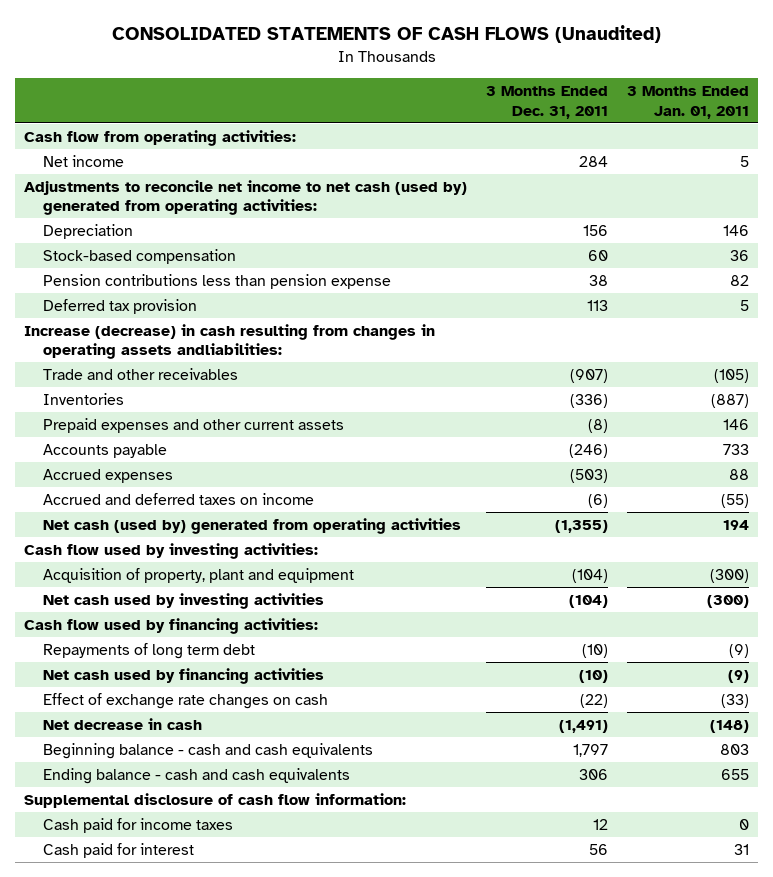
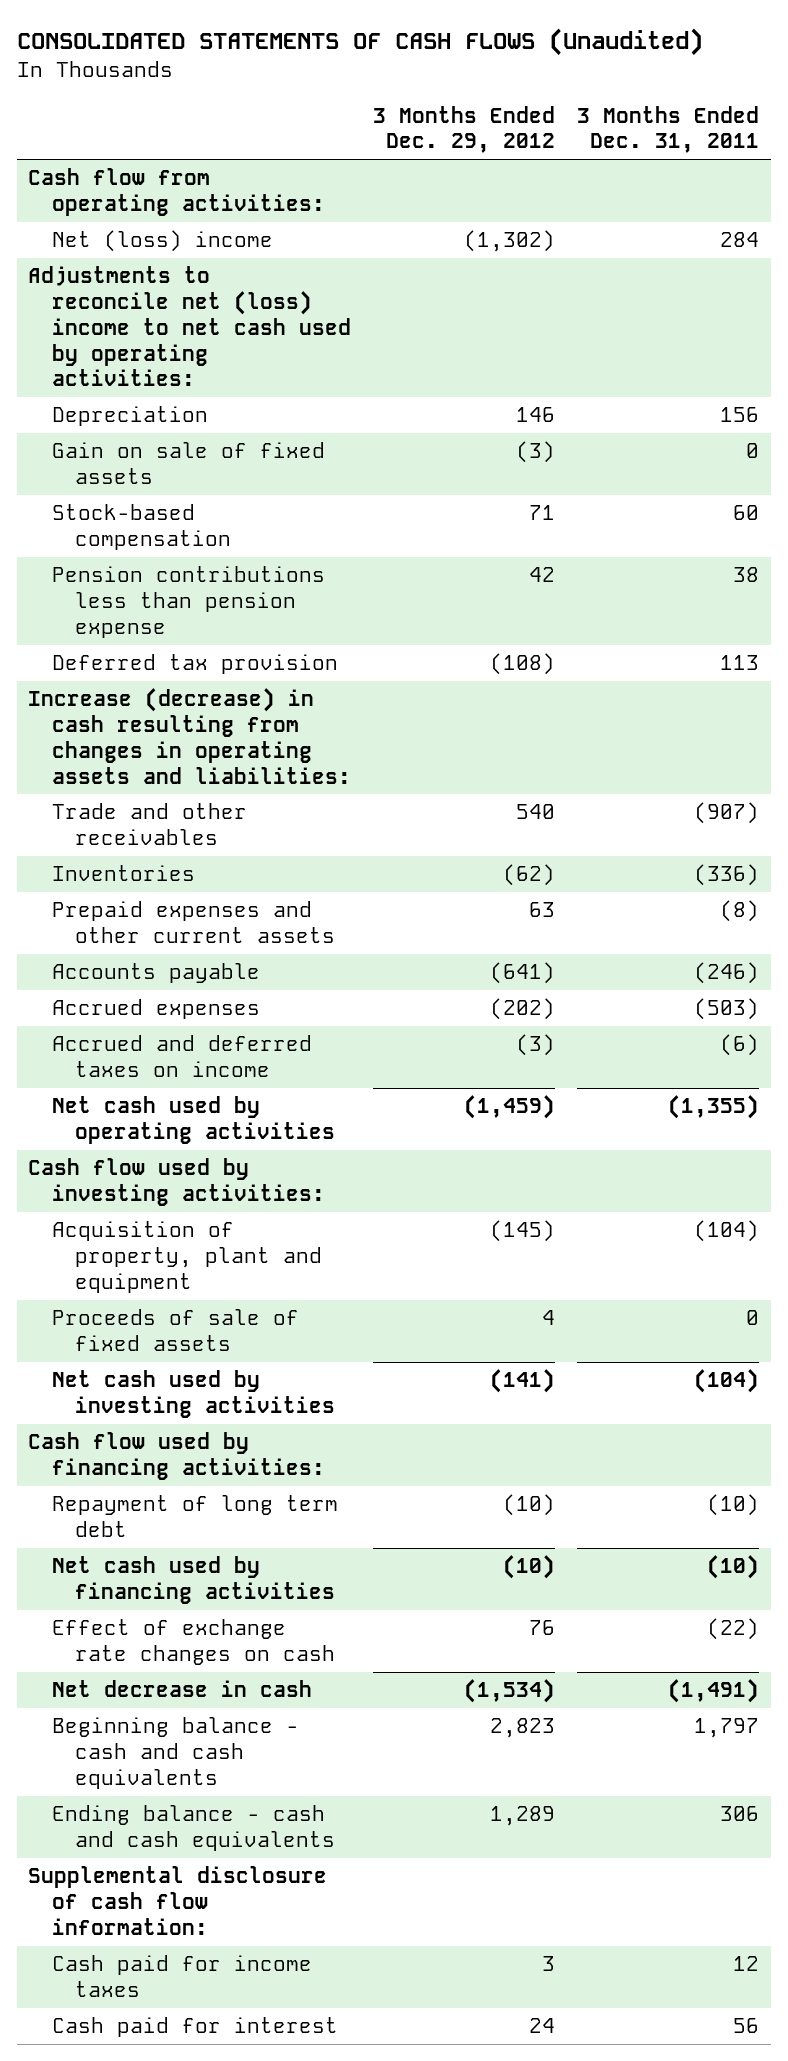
[627,86,750,119] 3 Months Ended Jan. 01, 2011 -> none
none -> [372,105,555,154] 3 Months Ended Dec. 29, 2012
[42,154,124,167] Net income -> [51,230,273,253] Net (loss) income
[24,179,468,216] Adjustments to reconcile net income to net cash (used by) generated from operating activities: -> [28,266,351,387] Adjustments to reconcile net (loss) income to net cash used by operating activities:
none -> [51,442,325,485] Gain on sale of fixed assets
[24,323,436,360] Increase (decrease) in cash resulting from changes in operating assets andliabilities: -> [28,688,351,784] Increase (decrease) in cash resulting from changes in operating assets and liabilities:
[42,517,461,534] Net cash (used by) generated from operating activities -> [51,1096,335,1145] Net cash used by operating activities
none -> [51,1309,299,1352] Proceeds of sale of fixed assets
[42,642,255,659] Repayments of long term debt -> [51,1495,338,1538] Repayment of long term debt

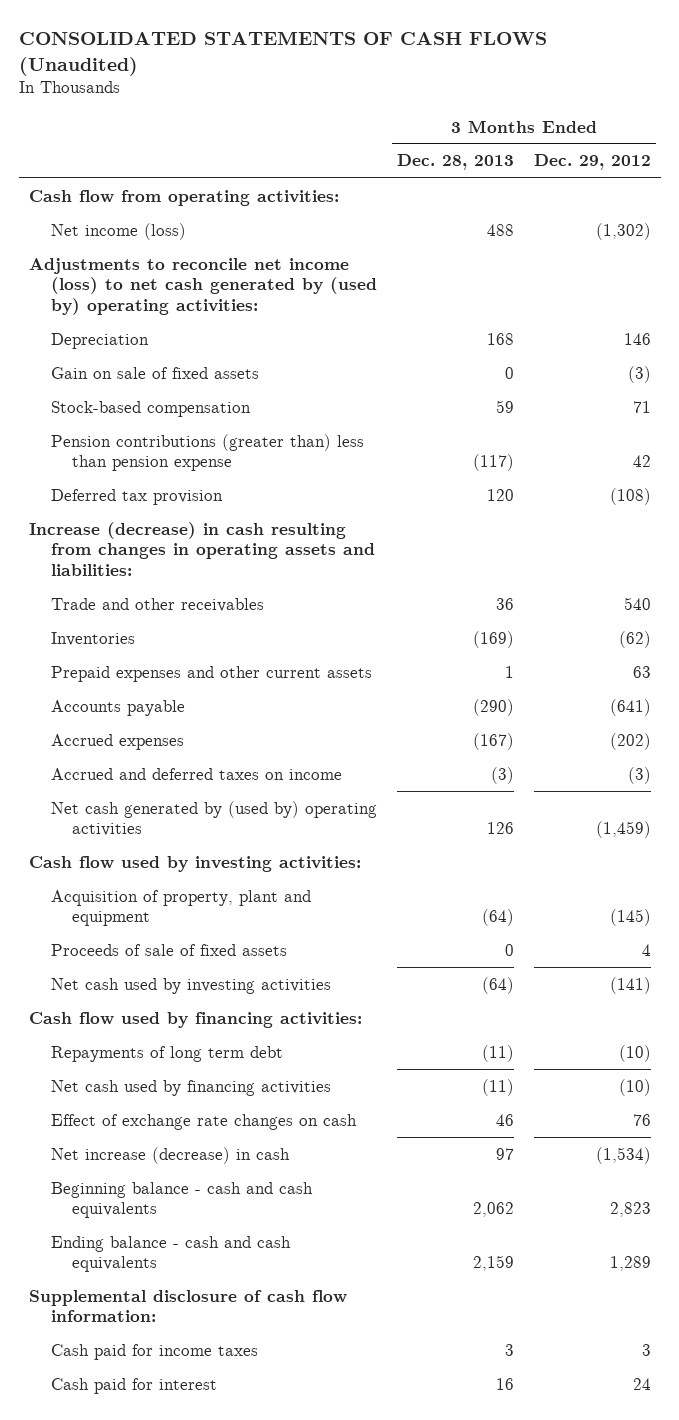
[577,105,760,154] 3 Months Ended Dec. 31, 2011 -> none
none -> [396,154,514,171] Dec. 28, 2013
[51,230,273,253] Net (loss) income -> [50,222,186,240] Net income (loss)
[28,266,351,387] Adjustments to reconcile net (loss) income to net cash used by operating activities: -> [28,257,377,315] Adjustments to reconcile net income (loss) to net cash generated by (used by) operating activities:
[51,566,325,638] Pension contributions less than pension expense -> [50,433,364,472] Pension contributions (greater than) less than pension expense
[51,1096,335,1145] Net cash used by operating activities -> [50,800,377,837] Net cash generated by (used by) operating activities
[51,1495,338,1538] Repayment of long term debt -> [50,1045,283,1062] Repayments of long term debt
[51,1680,312,1698] Net decrease in cash -> [50,1146,290,1164] Net increase (decrease) in cash

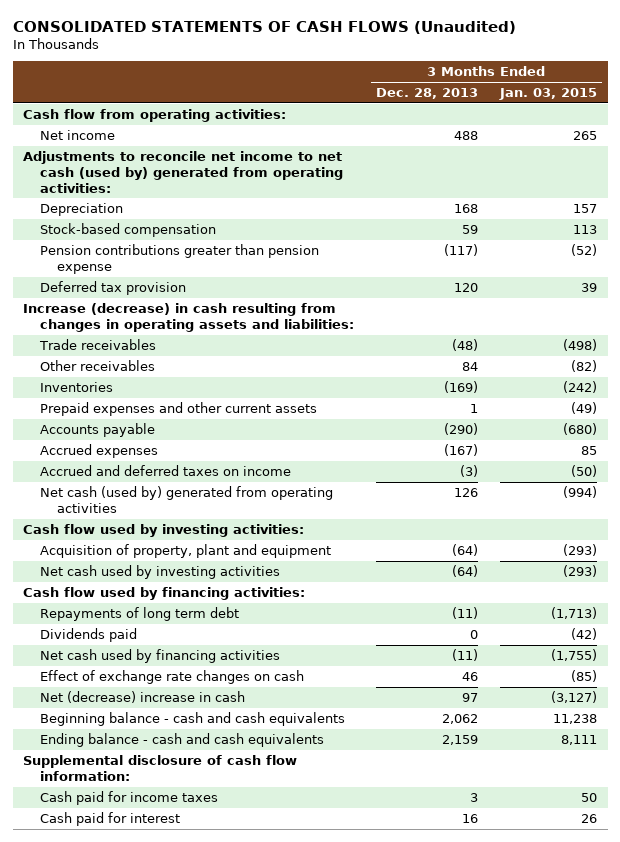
[533,154,651,171] Dec. 29, 2012 -> none
none -> [498,88,597,101] Jan. 03, 2015
[50,222,186,240] Net income (loss) -> [40,129,116,140] Net income
[28,257,377,315] Adjustments to reconcile net income (loss) to net cash generated by (used by) operating activities: -> [23,150,344,193] Adjustments to reconcile net income to net cash (used by) generated from operating activities:
[50,366,259,379] Gain on sale of fixed assets -> none
[50,433,364,472] Pension contributions (greater than) less than pension expense -> [40,243,320,274] Pension contributions greater than pension expense
[50,597,264,612] Trade and other receivables -> [39,338,157,350] Trade receivables
[495,597,514,610] 36 -> [452,338,479,351] (48)
none -> [40,359,156,371] Other receivables
[50,800,377,837] Net cash generated by (used by) operating activities -> [40,485,334,513] Net cash (used by) generated from operating activities
[50,943,287,956] Proceeds of sale of fixed assets -> none
none -> [40,627,138,642] Dividends paid
[50,1146,290,1164] Net increase (decrease) in cash -> [40,690,246,703] Net (decrease) increase in cash

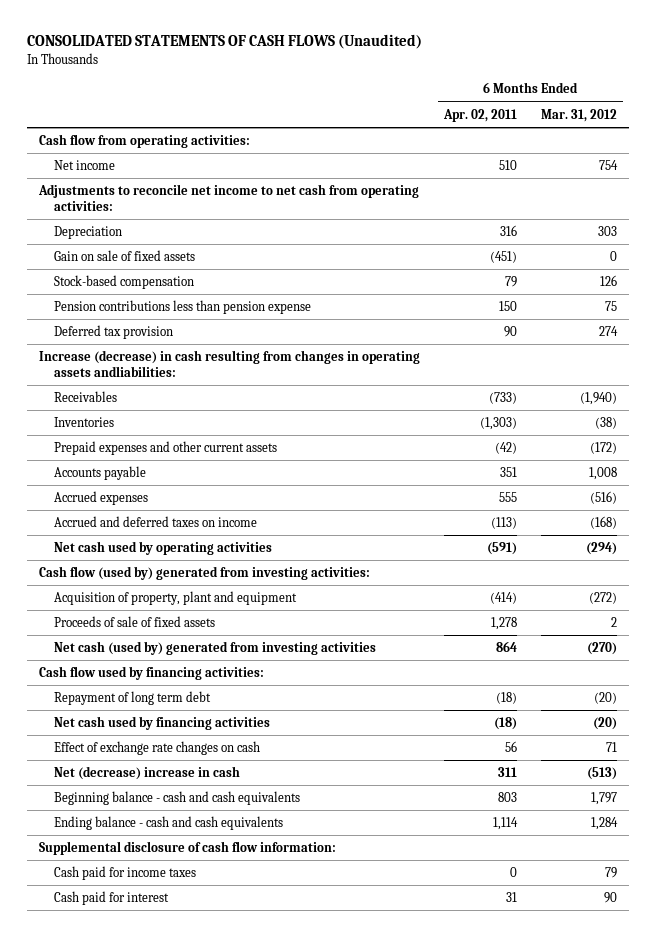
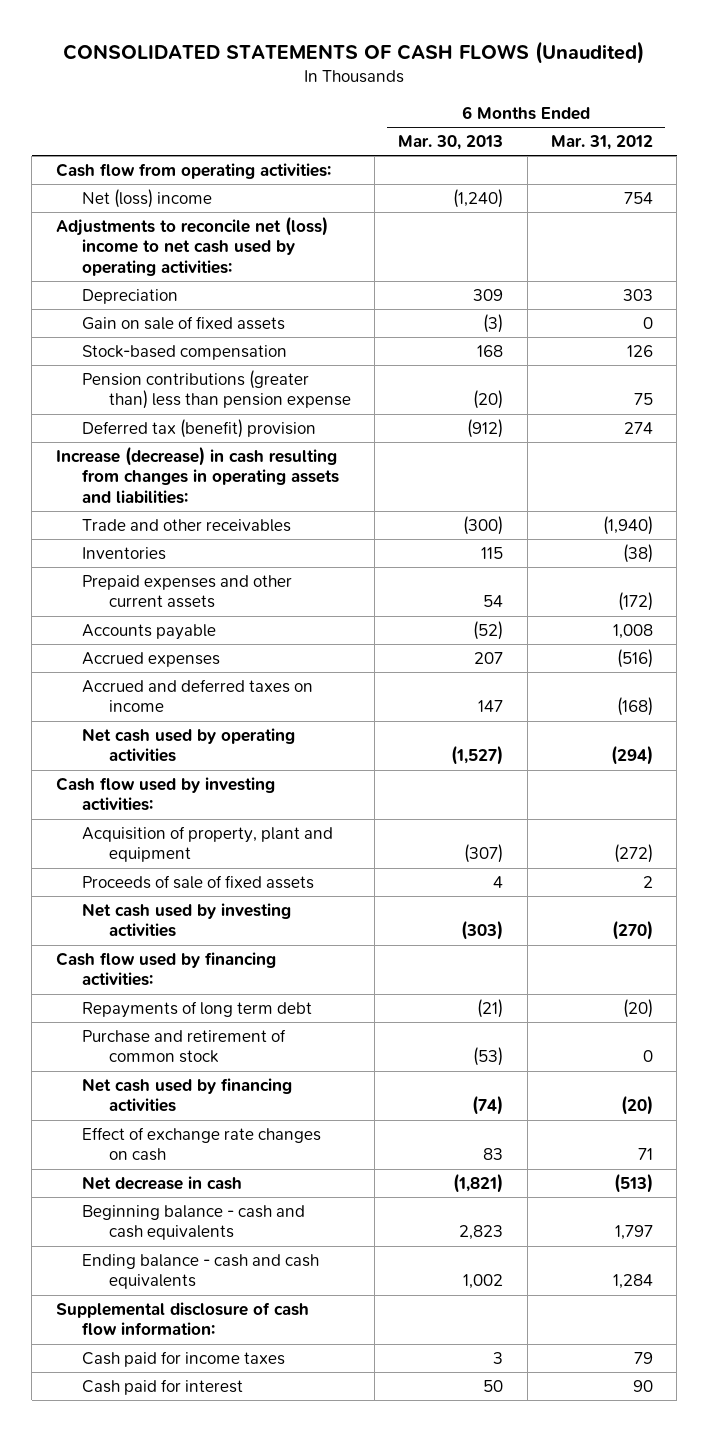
[442,108,517,122] Apr. 02, 2011 -> none
none -> [398,134,504,150] Mar. 30, 2013
[53,160,115,171] Net income -> [82,188,213,208] Net (loss) income
[37,184,419,211] Adjustments to reconcile net income to net cash from operating activities: -> [55,215,328,277] Adjustments to reconcile net (loss) income to net cash used by operating activities:
[53,300,311,315] Pension contributions less than pension expense -> [82,369,352,410] Pension contributions (greater than) less than pension expense
[53,325,173,340] Deferred tax provision -> [82,418,317,438] Deferred tax (benefit) provision
[38,350,420,377] Increase (decrease) in cash resulting from changes in operating assets andliabilities: -> [55,445,340,505] Increase (decrease) in cash resulting from changes in operating assets and liabilities:
[53,391,117,403] Receivables -> [82,518,292,532] Trade and other receivables
[38,566,370,581] Cash flow (used by) generated from investing activities: -> [55,776,275,812] Cash flow used by investing activities:
[53,641,376,656] Net cash (used by) generated from investing activities -> [82,902,292,938] Net cash used by investing activities
[53,691,211,706] Repayment of long term debt -> [82,1000,313,1018] Repayments of long term debt
none -> [82,1028,287,1064] Purchase and retirement of common stock
[53,766,240,781] Net (decrease) increase in cash -> [82,1175,243,1190] Net decrease in cash

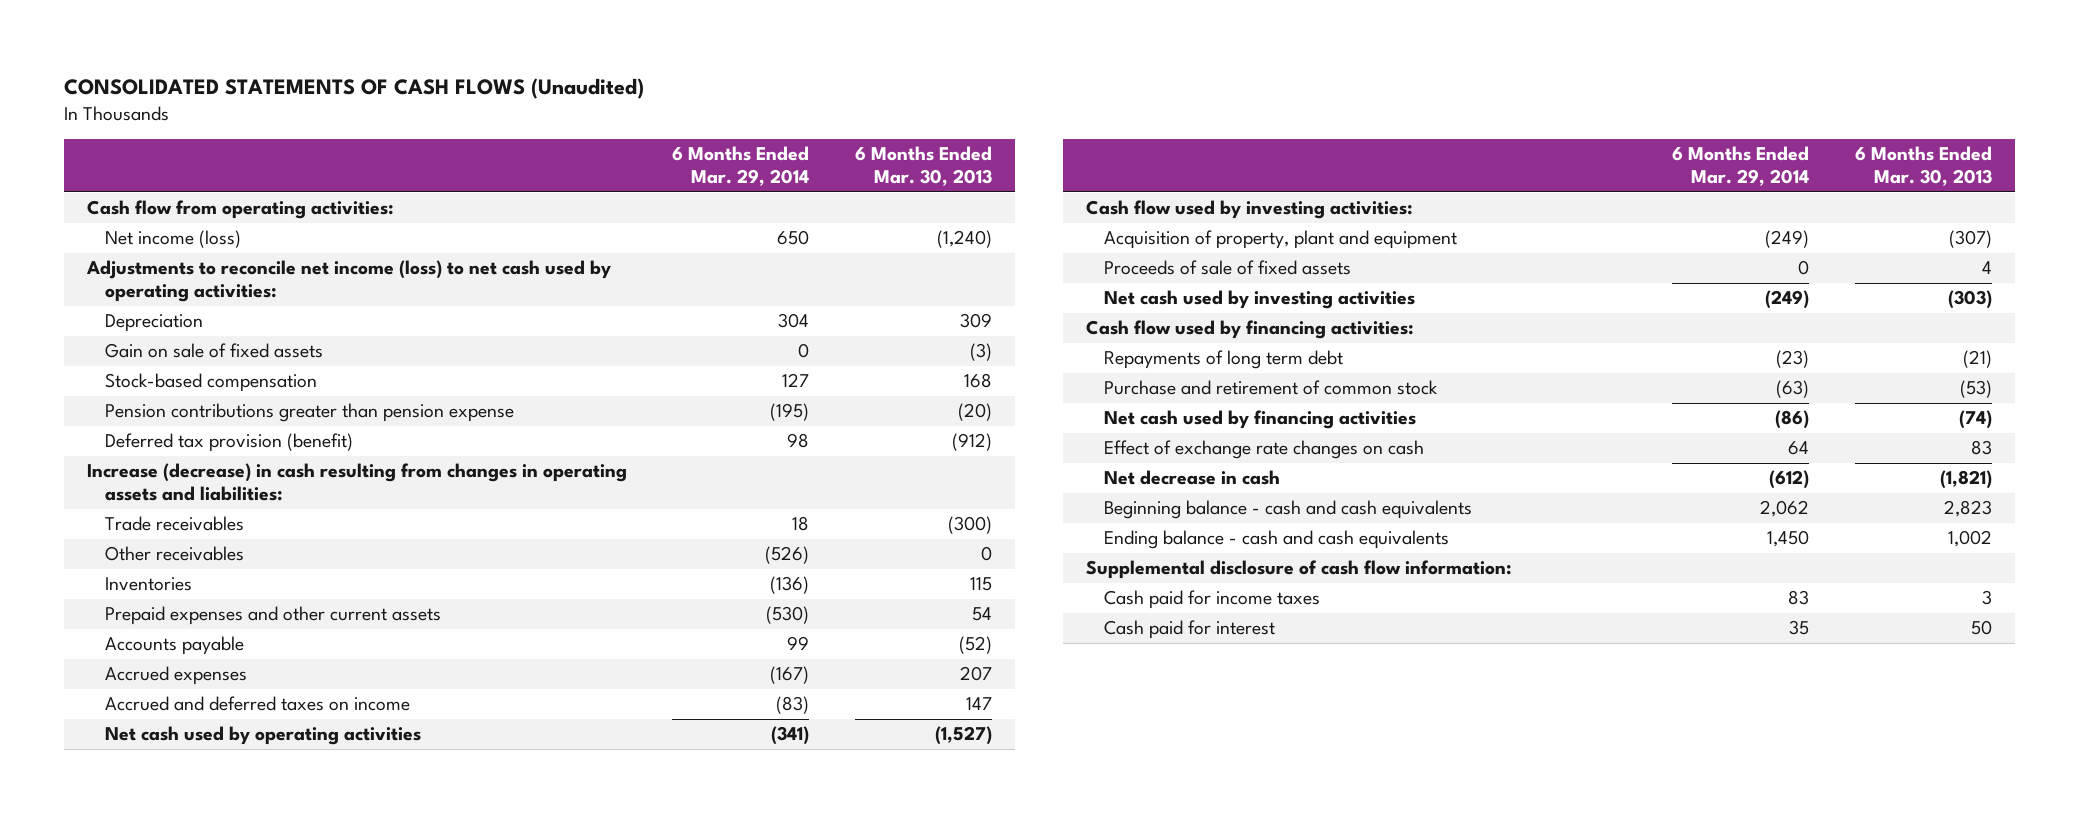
[550,134,653,150] Mar. 31, 2012 -> none
none -> [672,146,810,187] 6 Months Ended Mar. 29, 2014
[82,188,213,208] Net (loss) income -> [104,230,241,249] Net income (loss)
[55,215,328,277] Adjustments to reconcile net (loss) income to net cash used by operating activities: -> [85,260,611,303] Adjustments to reconcile net income (loss) to net cash used by operating activities:
[82,369,352,410] Pension contributions (greater than) less than pension expense -> [104,403,514,423] Pension contributions greater than pension expense
[82,418,317,438] Deferred tax (benefit) provision -> [104,433,353,453] Deferred tax provision (benefit)
[82,518,292,532] Trade and other receivables -> [104,516,244,532] Trade receivables
none -> [104,546,244,562] Other receivables

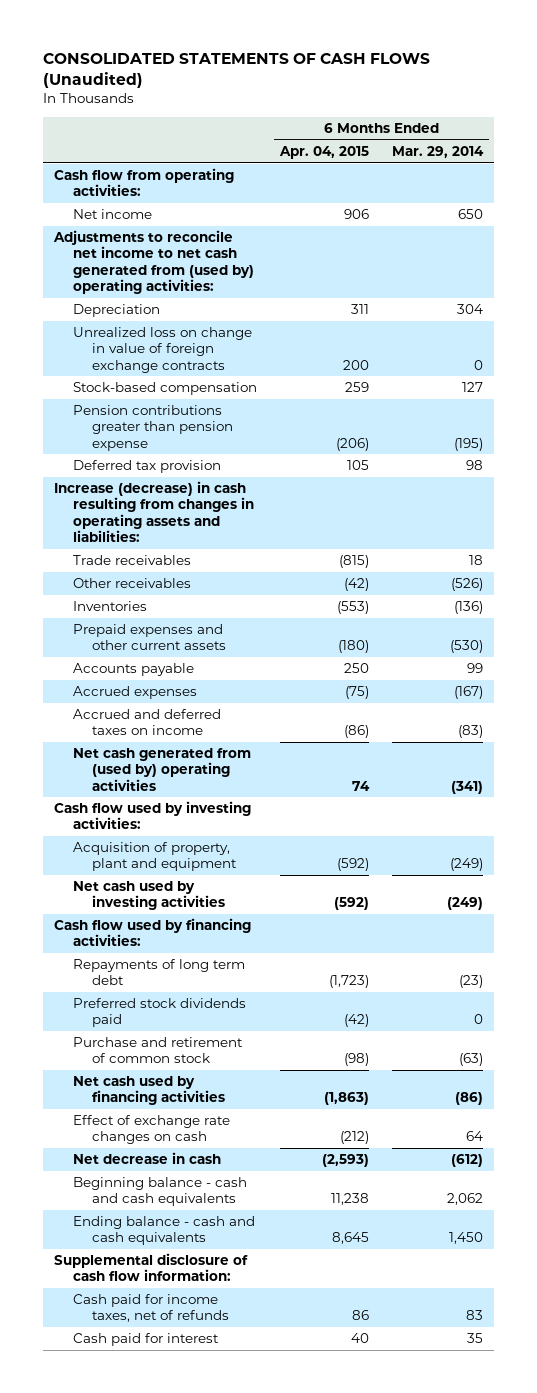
[855,146,993,187] 6 Months Ended Mar. 30, 2013 -> none
none -> [279,145,370,159] Apr. 04, 2015
[104,230,241,249] Net income (loss) -> [73,209,153,220] Net income
[85,260,611,303] Adjustments to reconcile net income (loss) to net cash used by operating activities: -> [53,230,255,294] Adjustments to reconcile net income to net cash generated from (used by) operating activities:
[104,343,323,359] Gain on sale of fixed assets -> none
none -> [73,327,253,373] Unrealized loss on change in value of foreign exchange contracts
[104,433,353,453] Deferred tax provision (benefit) -> [73,460,222,474] Deferred tax provision
[104,726,421,746] Net cash used by operating activities -> [73,748,252,791] Net cash generated from (used by) operating activities
[1104,260,1352,276] Proceeds of sale of fixed assets -> none
none -> [73,998,247,1028] Preferred stock dividends paid
[1104,590,1321,610] Cash paid for income taxes -> [73,1294,230,1323] Cash paid for income taxes, net of refunds

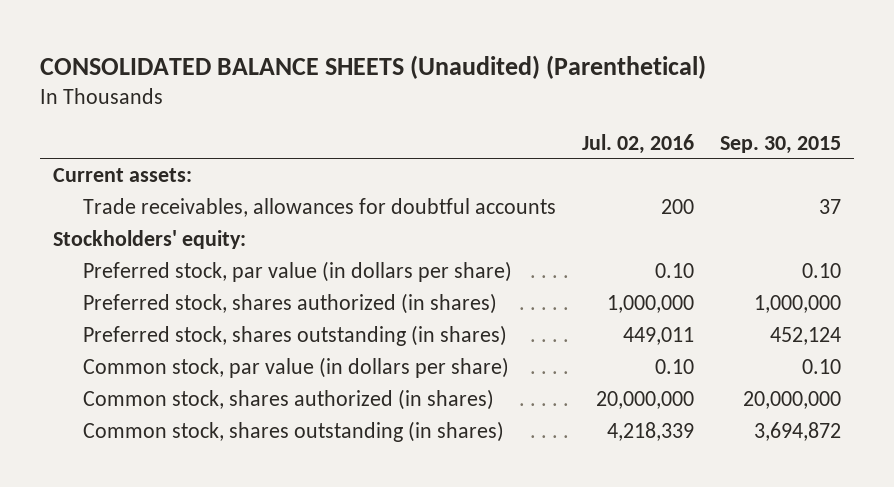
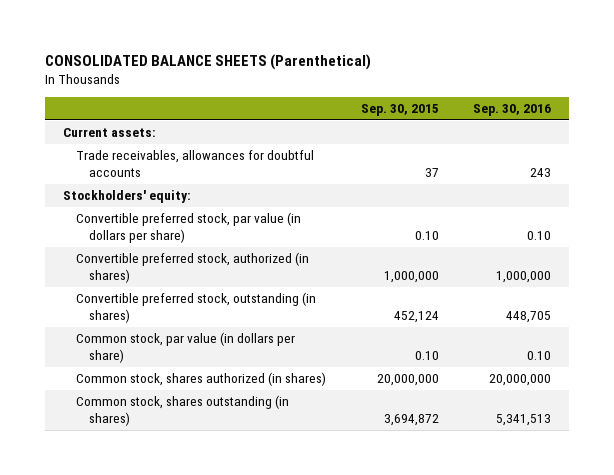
[40,54,707,79] CONSOLIDATED BALANCE SHEETS (Unaudited) (Parenthetical) -> [45,53,372,70] CONSOLIDATED BALANCE SHEETS (Parenthetical)
[581,133,694,154] Jul. 02, 2016 -> none
none -> [473,104,552,117] Sep. 30, 2016
[82,261,512,283] Preferred stock, par value (in dollars per share) -> [75,212,301,244] Convertible preferred stock, par value (in dollars per share)
[82,293,497,315] Preferred stock, shares authorized (in shares) -> [75,252,309,284] Convertible preferred stock, authorized (in shares)
[82,325,507,347] Preferred stock, shares outstanding (in shares) -> [75,292,316,324] Convertible preferred stock, outstanding (in shares)

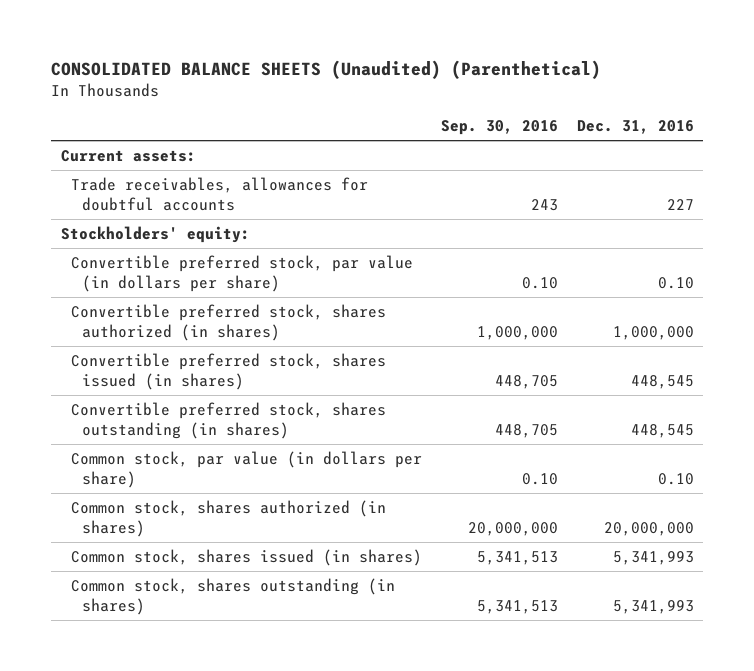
[45,53,372,70] CONSOLIDATED BALANCE SHEETS (Parenthetical) -> [51,59,602,79] CONSOLIDATED BALANCE SHEETS (Unaudited) (Parenthetical)
[360,104,439,117] Sep. 30, 2015 -> none
none -> [576,120,694,135] Dec. 31, 2016
[75,252,309,284] Convertible preferred stock, authorized (in shares) -> [71,304,387,341] Convertible preferred stock, shares authorized (in shares)
none -> [71,353,387,390] Convertible preferred stock, shares issued (in shares)
[75,292,316,324] Convertible preferred stock, outstanding (in shares) -> [71,402,387,439] Convertible preferred stock, shares outstanding (in shares)
none -> [71,549,423,567] Common stock, shares issued (in shares)

